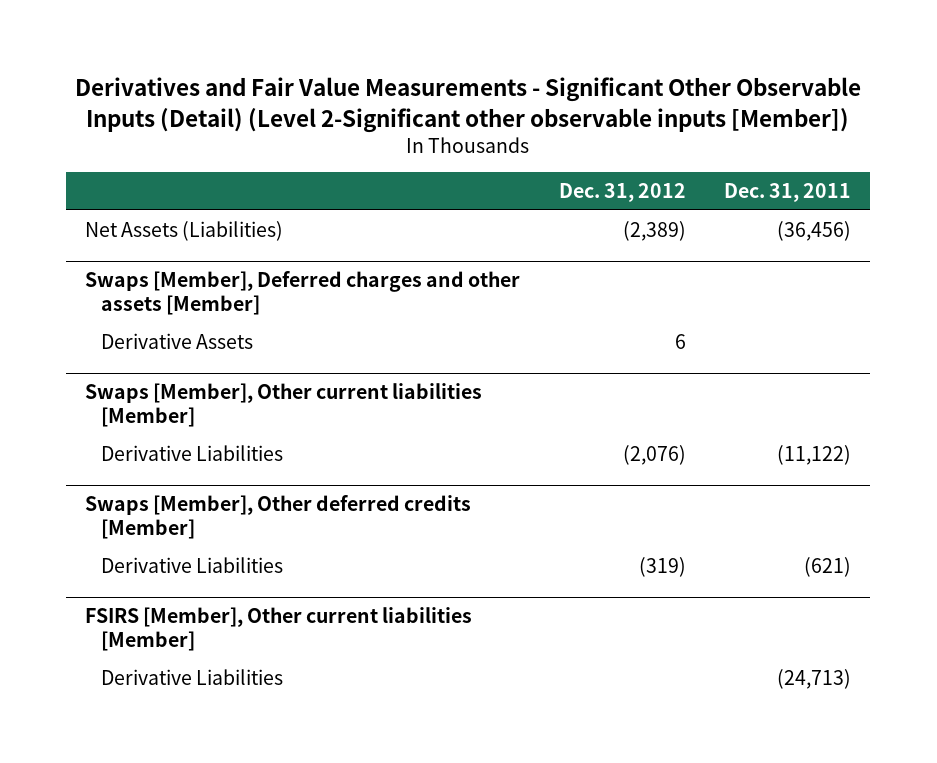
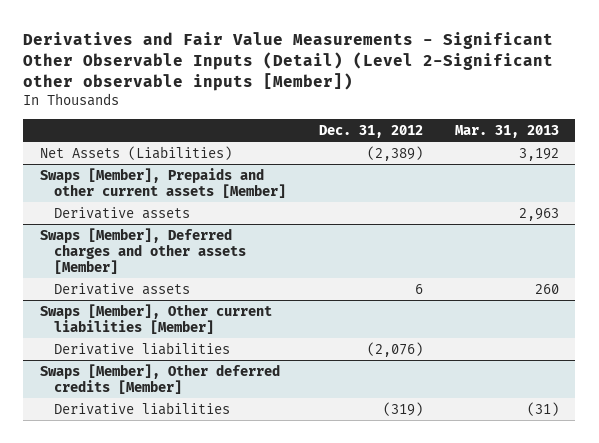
[724,182,852,202] Dec. 31, 2011 -> none
none -> [455,124,560,138] Mar. 31, 2013
none -> [39,167,287,198] Swaps [Member], Prepaids and other current assets [Member]
none -> [54,206,191,219] Derivative assets
[100,332,253,349] Derivative Assets -> [54,282,191,295] Derivative assets
[100,444,283,461] Derivative Liabilities -> [54,341,231,355] Derivative liabilities
[85,606,473,651] FSIRS [Member], Other current liabilities [Member] -> none
[100,668,283,685] Derivative Liabilities -> none
[100,556,283,573] Derivative Liabilities -> [54,401,231,415] Derivative liabilities

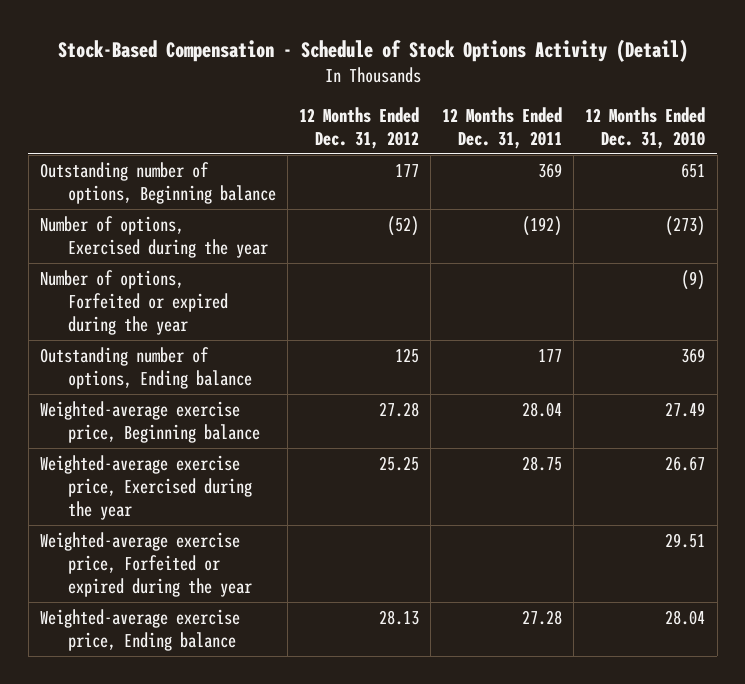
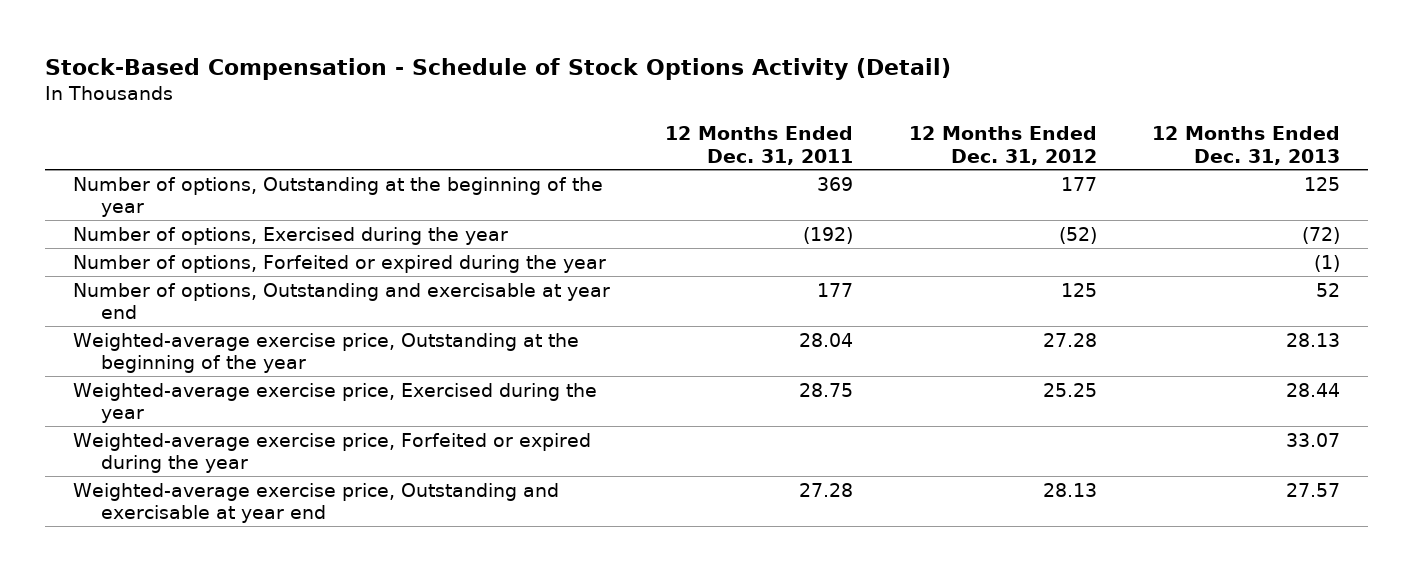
[585,106,706,149] 12 Months Ended Dec. 31, 2010 -> none
none -> [1152,126,1341,165] 12 Months Ended Dec. 31, 2013
[39,161,277,204] Outstanding number of options, Beginning balance -> [73,176,604,218] Number of options, Outstanding at the beginning of the year
[39,346,253,389] Outstanding number of options, Ending balance -> [73,282,611,320] Number of options, Outstanding and exercisable at year end
[39,400,261,443] Weighted-average exercise price, Beginning balance -> [73,332,580,374] Weighted-average exercise price, Outstanding at the beginning of the year
[39,608,240,651] Weighted-average exercise price, Ending balance -> [73,482,560,524] Weighted-average exercise price, Outstanding and exercisable at year end

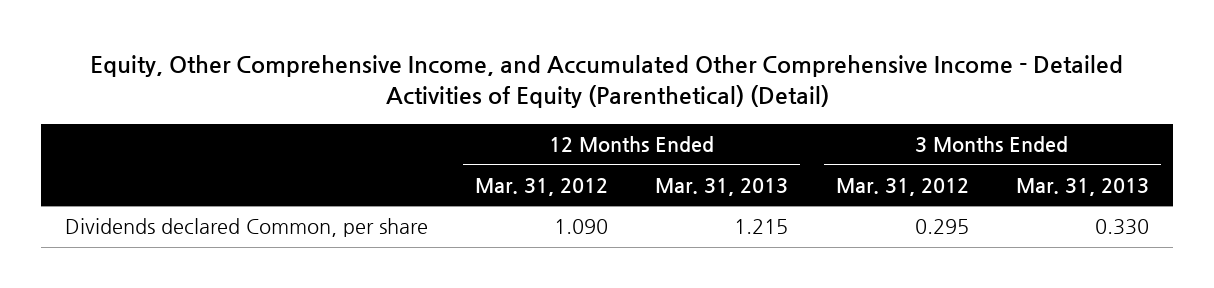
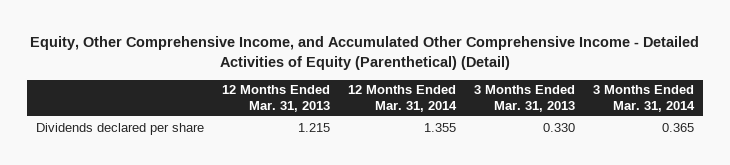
[474,177,608,196] Mar. 31, 2012 -> none
[835,177,969,196] Mar. 31, 2012 -> none
none -> [348,85,458,112] 12 Months Ended Mar. 31, 2014
none -> [593,85,696,112] 3 Months Ended Mar. 31, 2014
[64,218,428,238] Dividends declared Common, per share -> [36,122,205,135] Dividends declared per share

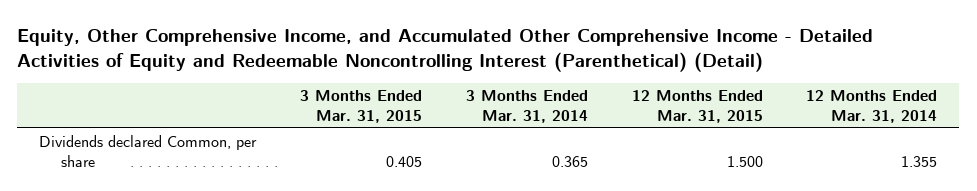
[30,35,700,70] Equity, Other Comprehensive Income, and Accumulated Other Comprehensive Income - Detailed Activities of Equity (Parenthetical) (Detail) -> [17,29,874,73] Equity, Other Comprehensive Income, and Accumulated Other Comprehensive Income - Detailed Activities of Equity and Redeemable Noncontrolling Interest (Parenthetical) (Detail)
[222,85,331,112] 12 Months Ended Mar. 31, 2013 -> none
[474,85,576,112] 3 Months Ended Mar. 31, 2013 -> none
none -> [300,90,423,123] 3 Months Ended Mar. 31, 2015
none -> [631,90,763,123] 12 Months Ended Mar. 31, 2015
[36,122,205,135] Dividends declared per share -> [39,135,258,167] Dividends declared Common, per share

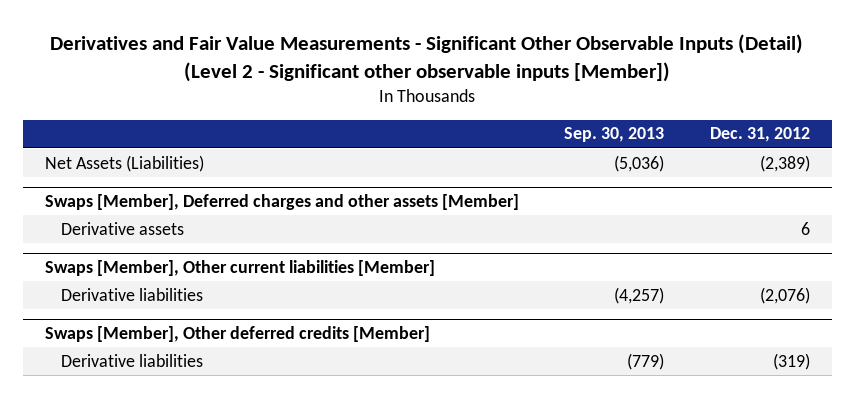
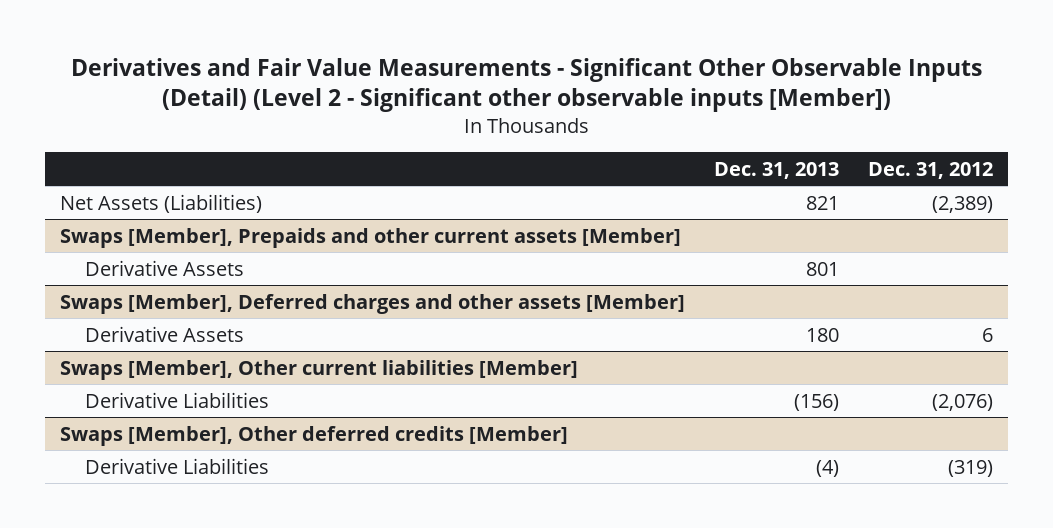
[564,127,665,143] Sep. 30, 2013 -> none
none -> [714,161,840,179] Dec. 31, 2013
none -> [59,227,681,248] Swaps [Member], Prepaids and other current assets [Member]
none -> [84,259,244,276] Derivative Assets
[61,221,185,235] Derivative assets -> [84,325,244,342] Derivative Assets
[61,287,204,301] Derivative liabilities -> [84,391,269,408] Derivative Liabilities
[61,353,204,367] Derivative liabilities -> [84,457,269,474] Derivative Liabilities

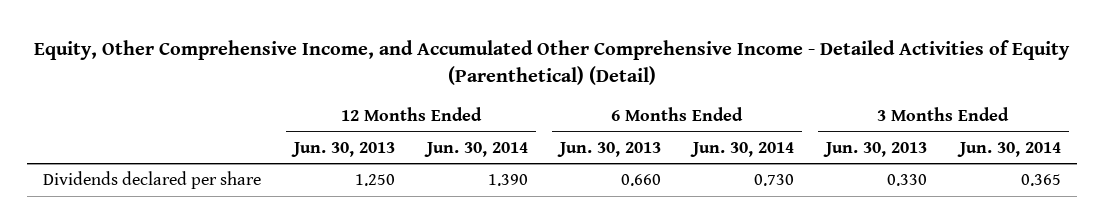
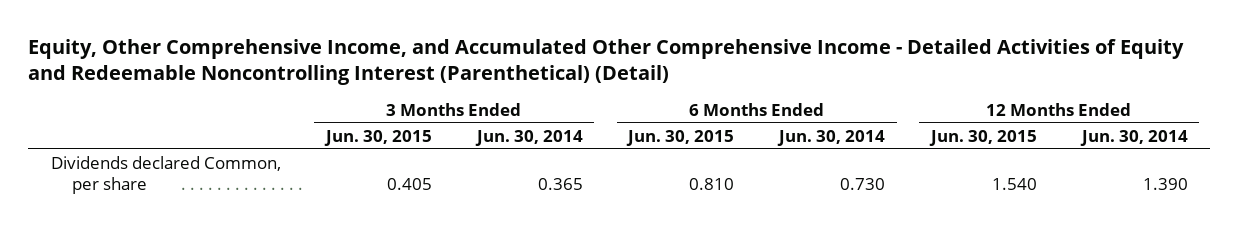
[34,39,1071,85] Equity, Other Comprehensive Income, and Accumulated Other Comprehensive Income - Detailed Activities of Equity (Parenthetical) (Detail) -> [27,38,1184,85] Equity, Other Comprehensive Income, and Accumulated Other Comprehensive Income - Detailed Activities of Equity and Redeemable Noncontrolling Interest (Parenthetical) (Detail)
[290,141,395,157] Jun. 30, 2013 -> none
[557,141,662,157] Jun. 30, 2013 -> none
[823,141,928,157] Jun. 30, 2013 -> none
none -> [323,129,432,146] Jun. 30, 2015
none -> [626,129,735,146] Jun. 30, 2015
none -> [928,129,1037,146] Jun. 30, 2015
[43,171,262,190] Dividends declared per share -> [50,155,281,195] Dividends declared Common, per share

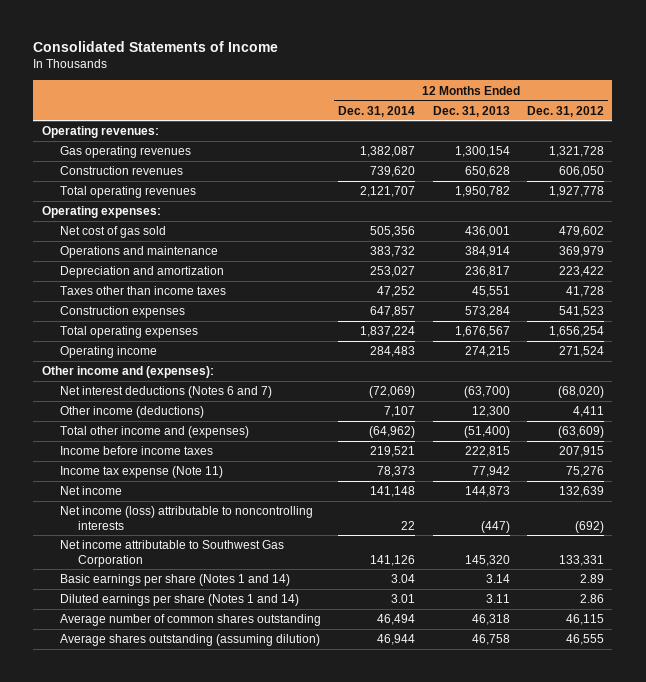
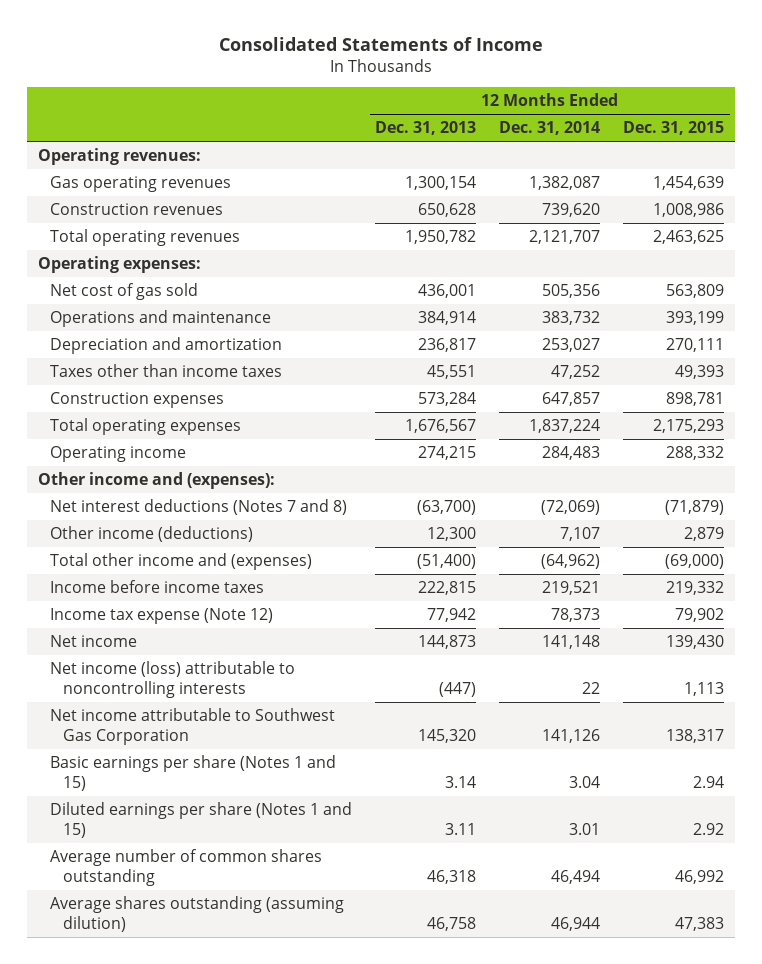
[526,105,604,117] Dec. 31, 2012 -> none
none -> [622,121,724,136] Dec. 31, 2015
[59,386,272,399] Net interest deductions (Notes 6 and 7) -> [50,499,348,516] Net interest deductions (Notes 7 and 8)
[59,466,223,479] Income tax expense (Note 11) -> [50,608,274,625] Income tax expense (Note 12)
[59,574,290,587] Basic earnings per share (Notes 1 and 14) -> [50,755,337,791] Basic earnings per share (Notes 1 and 15)
[59,594,299,607] Diluted earnings per share (Notes 1 and 14) -> [50,802,353,838] Diluted earnings per share (Notes 1 and 15)

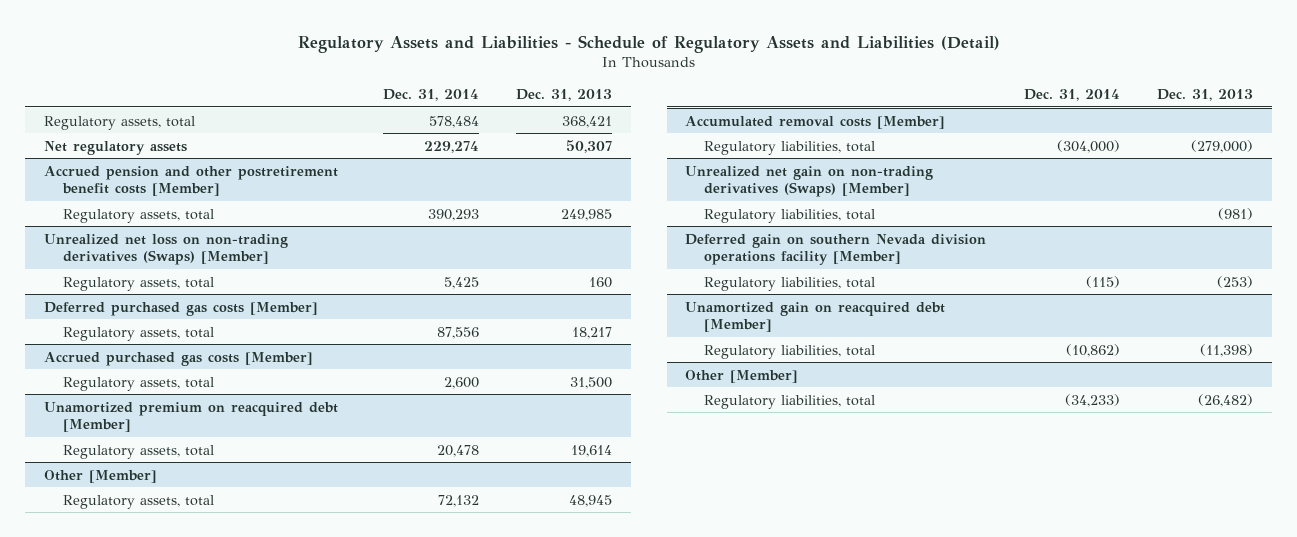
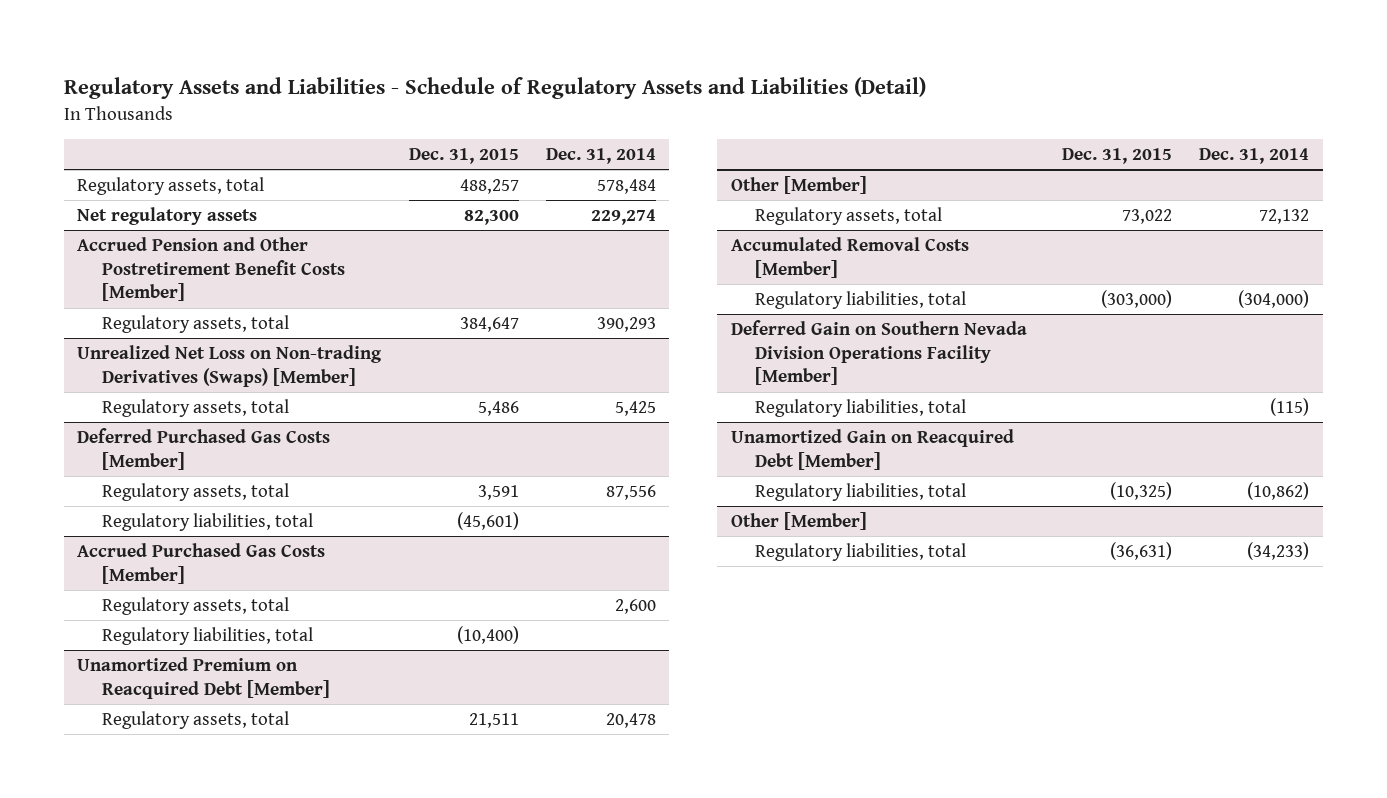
[516,89,613,102] Dec. 31, 2013 -> none
none -> [408,147,519,164] Dec. 31, 2015
[44,165,339,197] Accrued pension and other postretirement benefit costs [Member] -> [77,237,345,302] Accrued Pension and Other Postretirement Benefit Costs [Member]
[44,233,289,266] Unrealized net loss on non-trading derivatives (Swaps) [Member] -> [77,345,383,387] Unrealized Net Loss on Non-trading Derivatives (Swaps) [Member]
[44,301,319,316] Deferred purchased gas costs [Member] -> [77,428,331,470] Deferred Purchased Gas Costs [Member]
none -> [101,513,313,532] Regulatory liabilities, total
[44,351,314,366] Accrued purchased gas costs [Member] -> [77,543,326,584] Accrued Purchased Gas Costs [Member]
none -> [101,627,313,646] Regulatory liabilities, total
[44,401,339,433] Unamortized premium on reacquired debt [Member] -> [77,657,330,699] Unamortized Premium on Reacquired Debt [Member]
[685,115,946,129] Accumulated removal costs [Member] -> [730,237,969,278] Accumulated Removal Costs [Member]
[685,165,934,198] Unrealized net gain on non-trading derivatives (Swaps) [Member] -> none
[704,208,876,223] Regulatory liabilities, total -> none
[685,233,987,266] Deferred gain on southern Nevada division operations facility [Member] -> [730,320,1027,386] Deferred Gain on Southern Nevada Division Operations Facility [Member]
[685,301,946,333] Unamortized gain on reacquired debt [Member] -> [730,429,1014,470] Unamortized Gain on Reacquired Debt [Member]

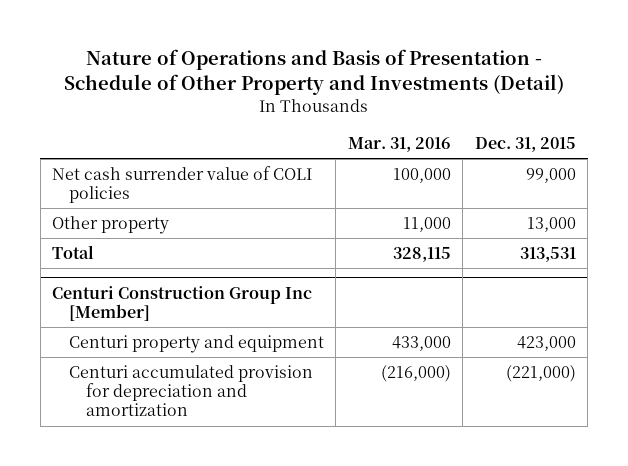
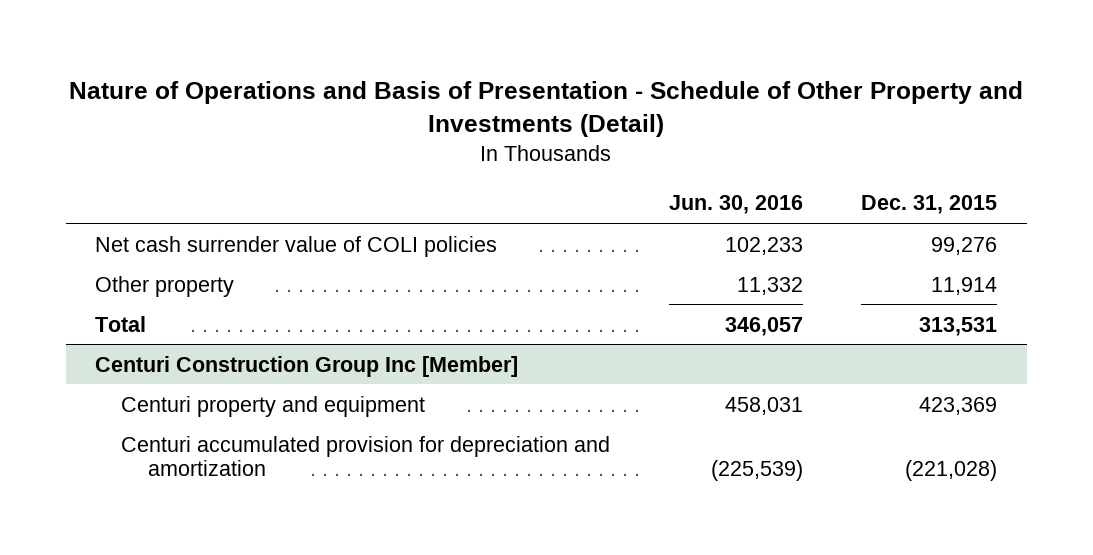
[347,136,451,152] Mar. 31, 2016 -> none
none -> [668,195,803,215] Jun. 30, 2016
[525,168,576,184] 99,000 -> [931,236,998,255] 99,276
[526,217,576,233] 13,000 -> [931,276,998,295] 11,914
[516,336,576,352] 423,000 -> [919,396,998,415] 423,369
[505,365,576,383] (221,000) -> [905,460,998,482] (221,028)

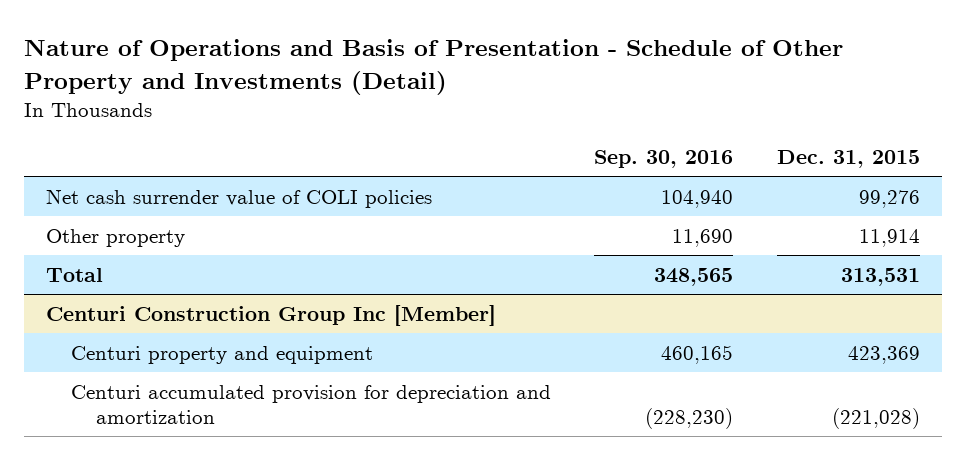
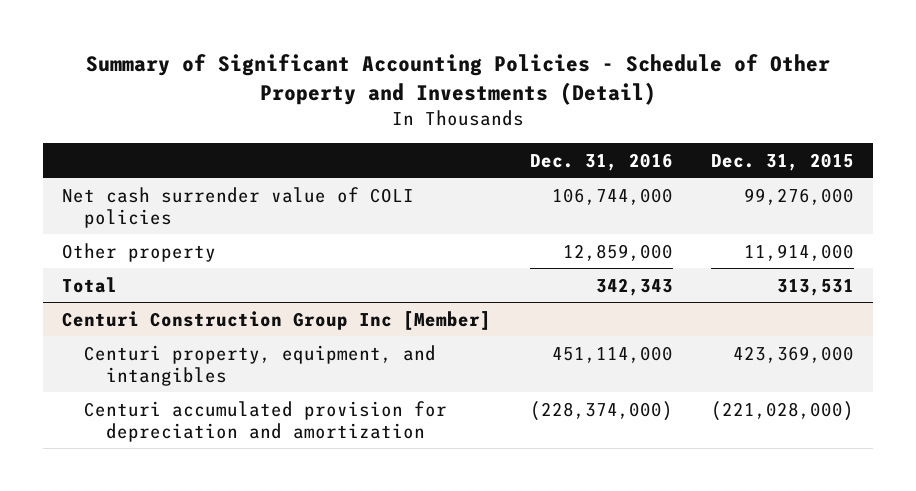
[23,39,843,95] Nature of Operations and Basis of Presentation - Schedule of Other Property and Investments (Detail) -> [86,54,831,105] Summary of Significant Accounting Policies - Schedule of Other Property and Investments (Detail)
[594,150,734,169] Sep. 30, 2016 -> none
none -> [529,152,673,171] Dec. 31, 2016
[859,189,921,208] 99,276 -> [744,187,855,205] 99,276,000
[859,228,921,247] 11,914 -> [744,243,855,261] 11,914,000
[70,345,373,364] Centuri property and equipment -> [83,344,436,386] Centuri property, equipment, and intangibles
[848,345,921,364] 423,369 -> [733,345,855,363] 423,369,000
[832,408,921,430] (221,028) -> [711,400,855,421] (221,028,000)

